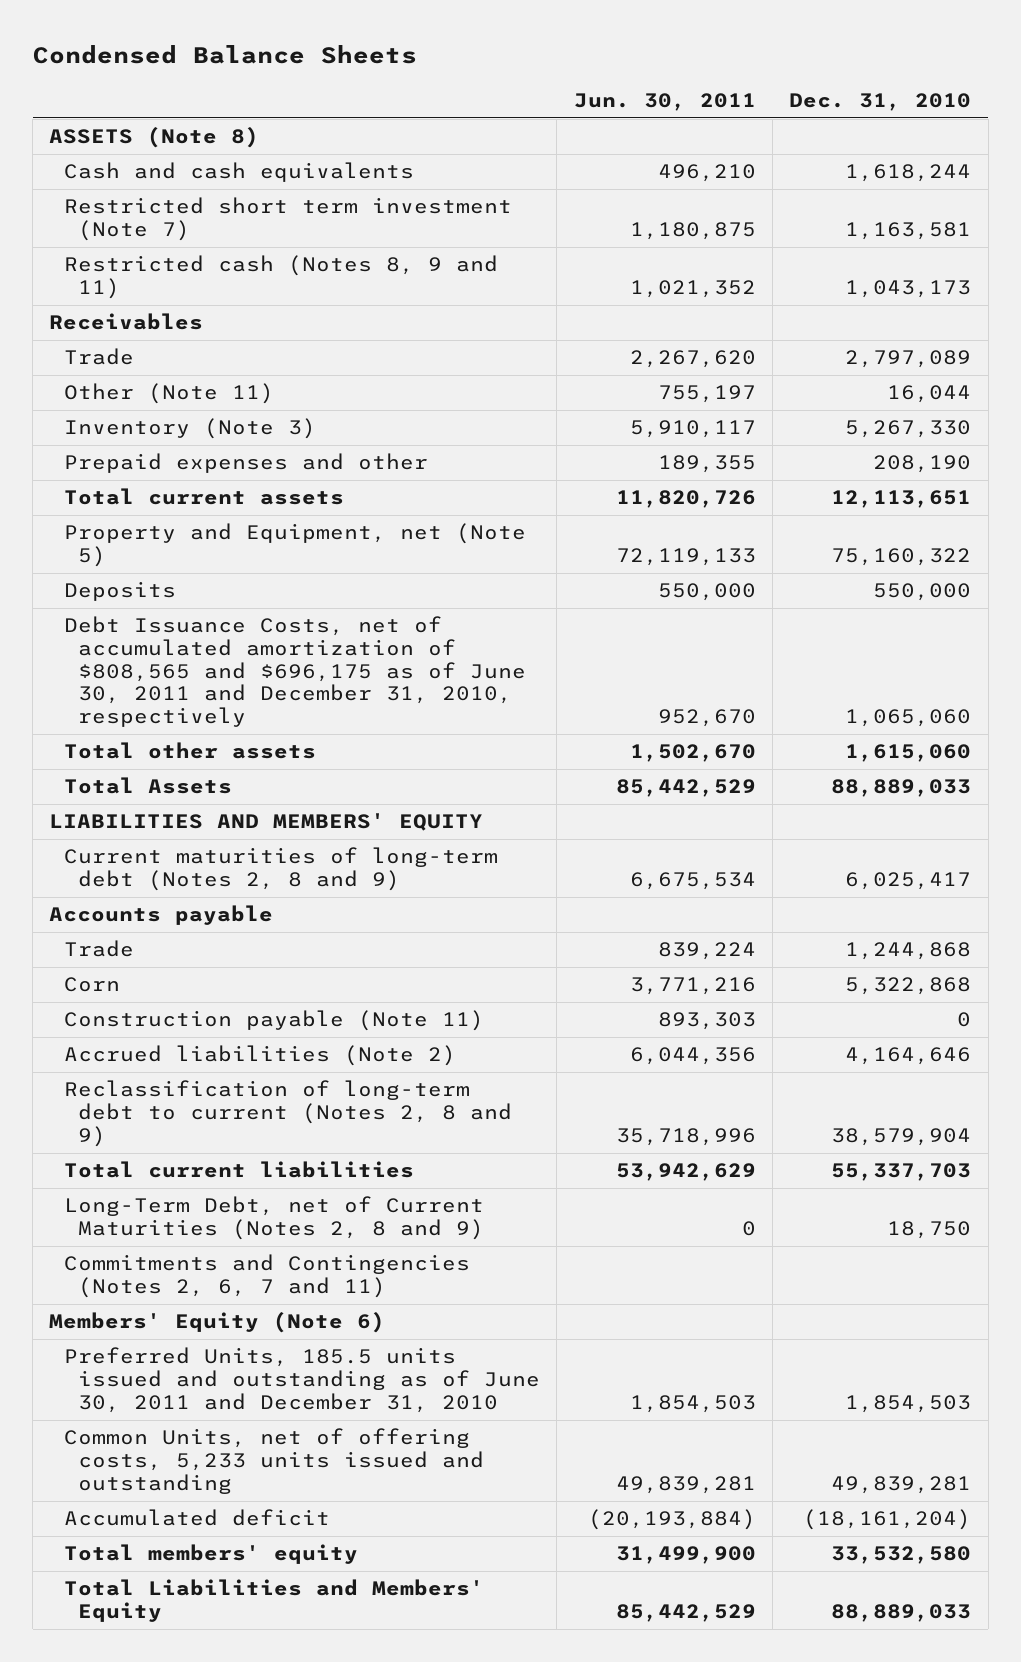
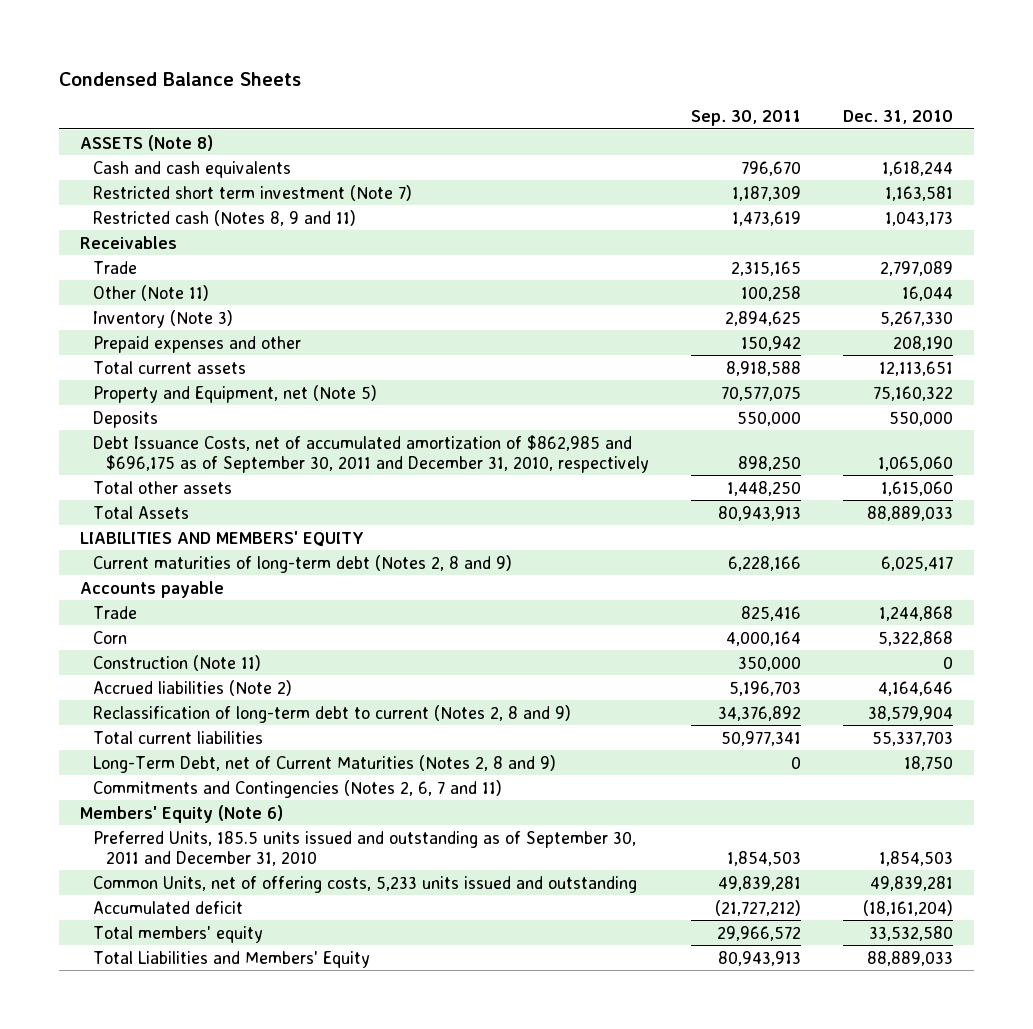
[573,92,756,111] Jun. 30, 2011 -> none
none -> [690,110,801,127] Sep. 30, 2011
[63,616,526,727] Debt Issuance Costs, net of accumulated amortization of $808,565 and $696,175 as of June 30, 2011 and December 31, 2010, respectively -> [92,434,649,473] Debt Issuance Costs, net of accumulated amortization of $862,985 and $696,175 as of September 30, 2011 and December 31, 2010, respectively
[63,1010,484,1032] Construction payable (Note 11) -> [92,654,261,671] Construction (Note 11)
[63,1347,540,1413] Preferred Units, 185.5 units issued and outstanding as of June 30, 2011 and December 31, 2010 -> [92,830,636,866] Preferred Units, 185.5 units issued and outstanding as of September 30, 2011 and December 31, 2010

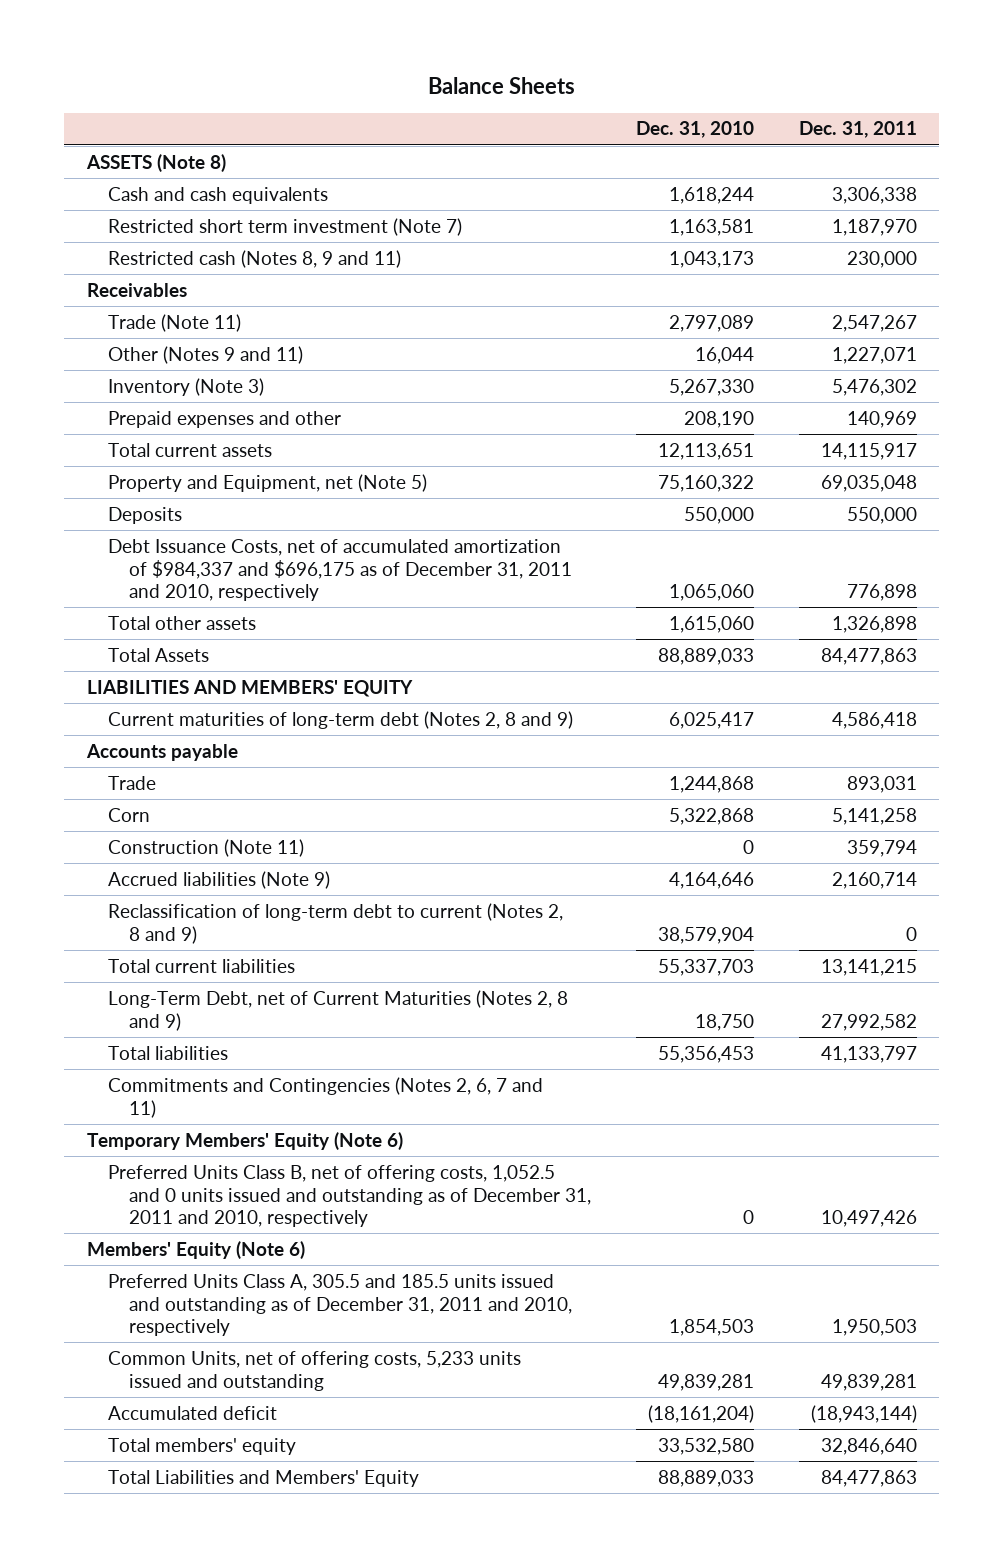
[58,72,301,87] Condensed Balance Sheets -> [427,76,575,94] Balance Sheets
[690,110,801,127] Sep. 30, 2011 -> none
none -> [798,121,917,139] Dec. 31, 2011
[92,260,137,274] Trade -> [107,313,241,332] Trade (Note 11)
[92,284,209,301] Other (Note 11) -> [107,345,303,364] Other (Notes 9 and 11)
[92,434,649,473] Debt Issuance Costs, net of accumulated amortization of $862,985 and $696,175 as of September 30, 2011 and December 31, 2010, respectively -> [107,538,572,602] Debt Issuance Costs, net of accumulated amortization of $984,337 and $696,175 as of December 31, 2011 and 2010, respectively
[92,679,292,696] Accrued liabilities (Note 2) -> [107,870,330,889] Accrued liabilities (Note 9)
none -> [107,1045,228,1060] Total liabilities
none -> [86,1131,403,1150] Temporary Members' Equity (Note 6)
none -> [107,1164,591,1228] Preferred Units Class B, net of offering costs, 1,052.5 and 0 units issued and outstanding as of December 31, 2011 and 2010, respectively
[92,830,636,866] Preferred Units, 185.5 units issued and outstanding as of September 30, 2011 and December 31, 2010 -> [107,1273,572,1337] Preferred Units Class A, 305.5 and 185.5 units issued and outstanding as of December 31, 2011 and 2010, respectively

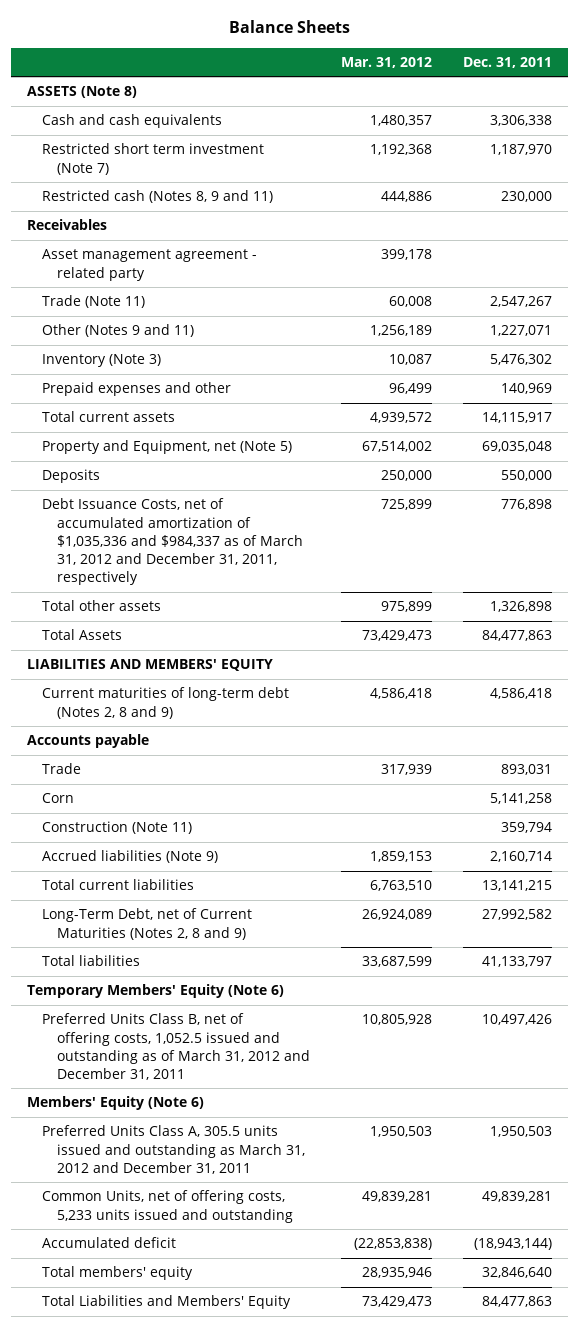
[635,121,754,139] Dec. 31, 2010 -> none
none -> [341,56,433,68] Mar. 31, 2012
none -> [42,249,258,281] Asset management agreement - related party
[107,538,572,602] Debt Issuance Costs, net of accumulated amortization of $984,337 and $696,175 as of December 31, 2011 and 2010, respectively -> [42,498,304,586] Debt Issuance Costs, net of accumulated amortization of $1,035,336 and $984,337 as of March 31, 2012 and December 31, 2011, respectively
[107,902,563,944] Reclassification of long-term debt to current (Notes 2, 8 and 9) -> none
[107,1076,543,1118] Commitments and Contingencies (Notes 2, 6, 7 and 11) -> none
[107,1164,591,1228] Preferred Units Class B, net of offering costs, 1,052.5 and 0 units issued and outstanding as of December 31, 2011 and 2010, respectively -> [42,1013,311,1081] Preferred Units Class B, net of offering costs, 1,052.5 issued and outstanding as of March 31, 2012 and December 31, 2011
[107,1273,572,1337] Preferred Units Class A, 305.5 and 185.5 units issued and outstanding as of December 31, 2011 and 2010, respectively -> [42,1125,306,1174] Preferred Units Class A, 305.5 units issued and outstanding as March 31, 2012 and December 31, 2011

